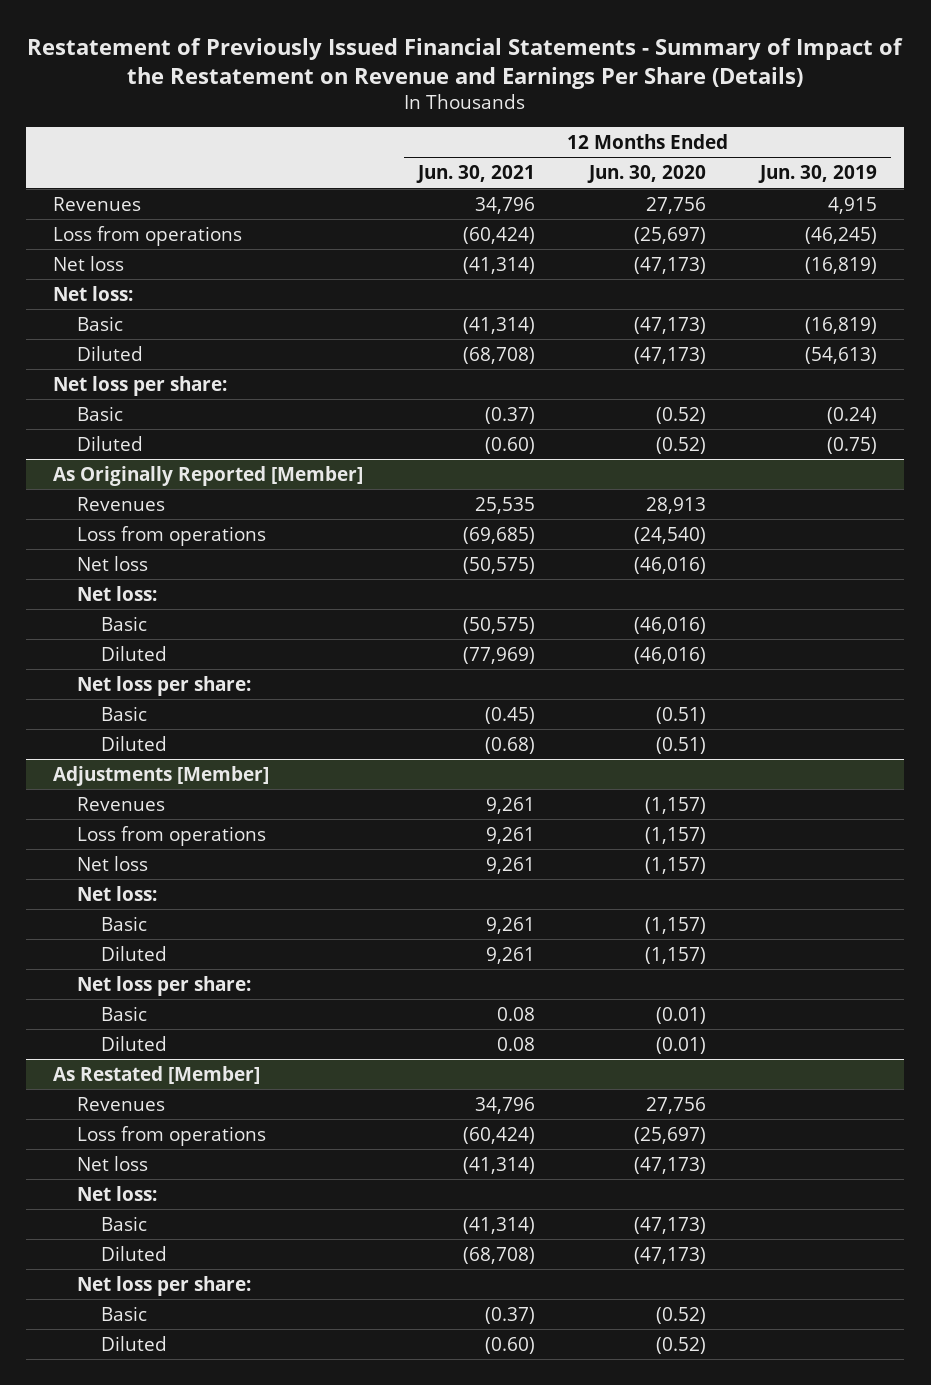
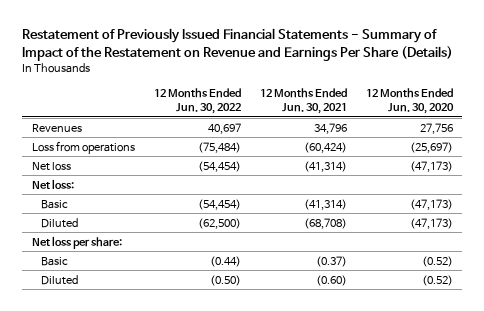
[758,165,878,184] Jun. 30, 2019 -> none
none -> [153,87,241,114] 12 Months Ended Jun. 30, 2022
[53,465,364,486] As Originally Reported [Member] -> none
[77,496,166,511] Revenues -> none
[77,525,267,546] Loss from operations -> none
[77,555,149,571] Net loss -> none
[77,585,158,601] Net loss: -> none
[101,615,148,631] Basic -> none
[101,645,168,661] Diluted -> none
[77,675,252,696] Net loss per share: -> none
[101,705,148,721] Basic -> none
[101,735,168,751] Diluted -> none
[53,765,270,786] Adjustments [Member] -> none
[77,796,166,811] Revenues -> none
[77,825,267,846] Loss from operations -> none
[77,855,149,871] Net loss -> none
[77,885,158,901] Net loss: -> none
[101,915,148,931] Basic -> none
[101,945,168,961] Diluted -> none
[77,975,252,996] Net loss per share: -> none
[101,1005,148,1021] Basic -> none
[101,1035,168,1051] Diluted -> none
[53,1065,261,1084] As Restated [Member] -> none
[77,1096,166,1111] Revenues -> none
[77,1125,267,1146] Loss from operations -> none
[77,1155,149,1171] Net loss -> none
[77,1185,158,1201] Net loss: -> none
[101,1215,148,1231] Basic -> none
[101,1245,168,1261] Diluted -> none
[77,1275,252,1296] Net loss per share: -> none
[101,1305,148,1321] Basic -> none
[101,1335,168,1351] Diluted -> none

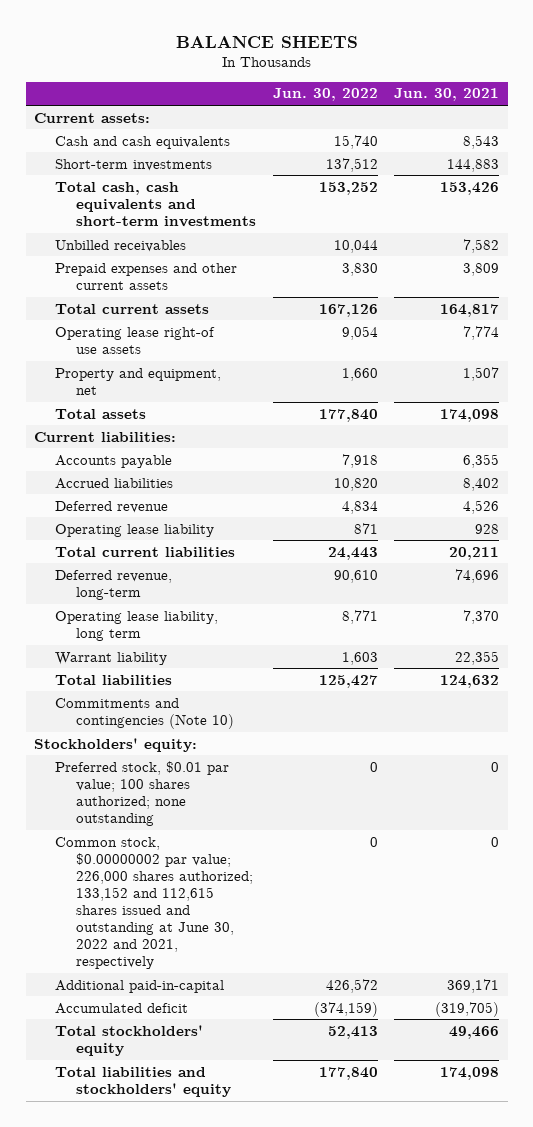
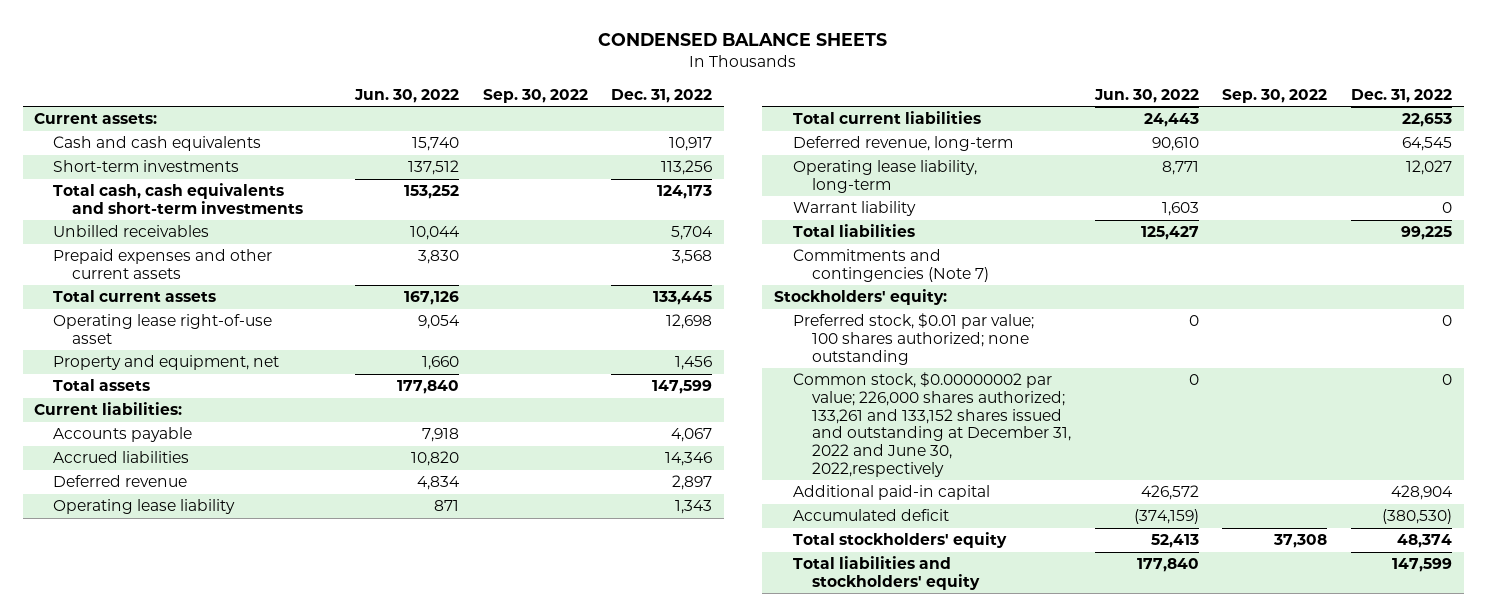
[175,35,358,48] BALANCE SHEETS -> [598,33,888,47] CONDENSED BALANCE SHEETS
[394,88,500,102] Jun. 30, 2021 -> none
none -> [482,88,588,103] Sep. 30, 2022
none -> [611,88,713,103] Dec. 31, 2022
[55,326,216,354] Operating lease right-of use assets -> [53,314,273,344] Operating lease right-of-use asset
[55,610,219,641] Operating lease liability, long term -> [793,160,978,193] Operating lease liability, long-term
[55,697,235,729] Commitments and contingencies (Note 10) -> [793,249,990,282] Commitments and contingencies (Note 7)
[55,836,254,970] Common stock, $0.00000002 par value; 226,000 shares authorized; 133,152 and 112,615 shares issued and outstanding at June 30, 2022 and 2021, respectively -> [793,372,1072,477] Common stock, $0.00000002 par value; 226,000 shares authorized; 133,261 and 133,152 shares issued and outstanding at December 31, 2022 and June 30, 2022,respectively
[55,979,225,993] Additional paid-in-capital -> [793,485,991,501] Additional paid-in capital

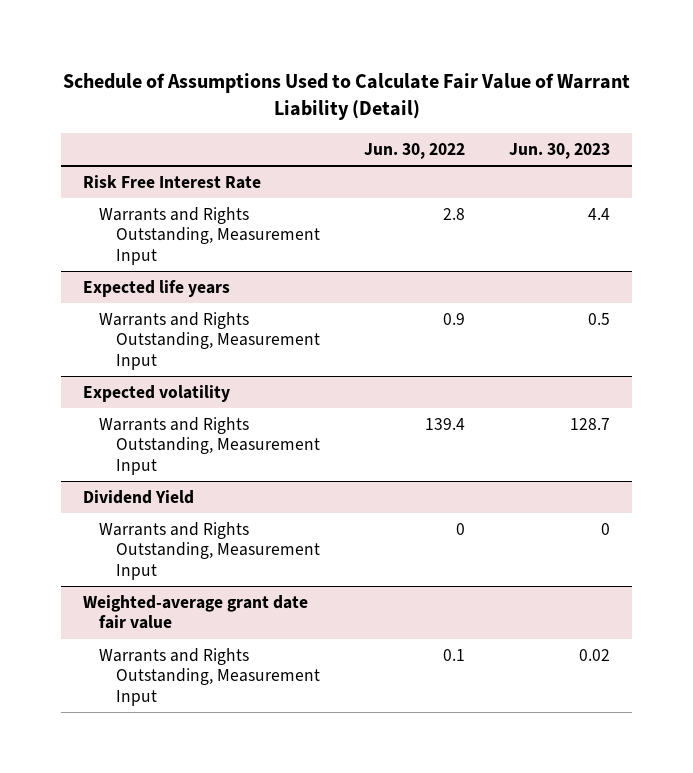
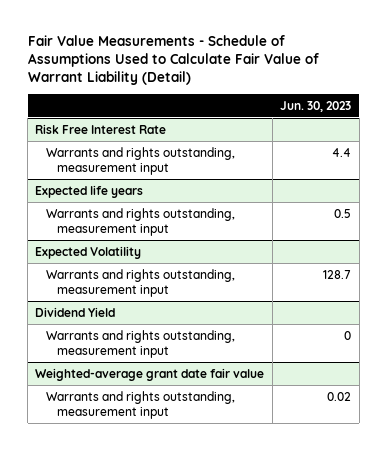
[62,72,630,121] Schedule of Assumptions Used to Calculate Fair Value of Warrant Liability (Detail) -> [27,34,319,86] Fair Value Measurements - Schedule of Assumptions Used to Calculate Fair Value of Warrant Liability (Detail)
[364,142,466,159] Jun. 30, 2022 -> none
[99,206,320,265] Warrants and Rights Outstanding, Measurement Input -> [45,146,235,175] Warrants and rights outstanding, measurement input
[99,311,320,370] Warrants and Rights Outstanding, Measurement Input -> [45,207,235,236] Warrants and rights outstanding, measurement input
[82,384,230,402] Expected volatility -> [35,245,142,259] Expected Volatility
[99,416,320,475] Warrants and Rights Outstanding, Measurement Input -> [45,268,235,297] Warrants and rights outstanding, measurement input
[99,521,320,580] Warrants and Rights Outstanding, Measurement Input -> [45,329,235,358] Warrants and rights outstanding, measurement input
[99,647,320,706] Warrants and Rights Outstanding, Measurement Input -> [45,390,235,419] Warrants and rights outstanding, measurement input

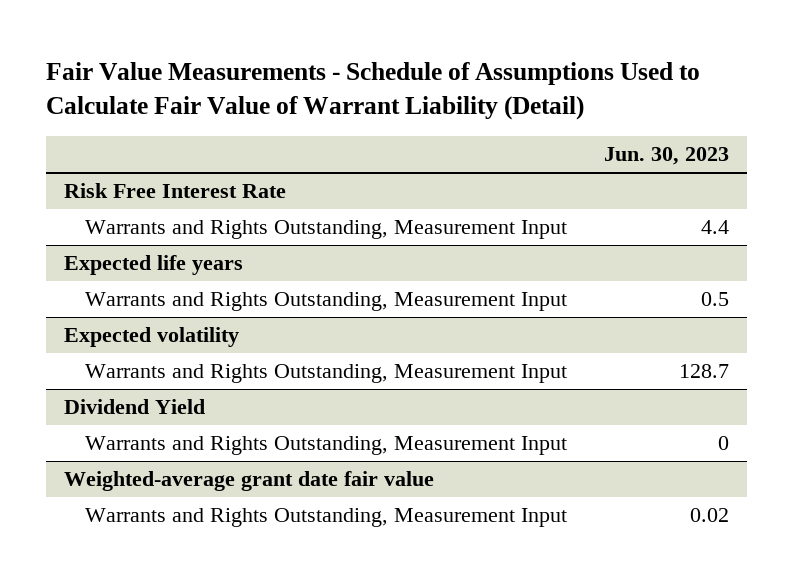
[45,146,235,175] Warrants and rights outstanding, measurement input -> [84,219,567,239] Warrants and Rights Outstanding, Measurement Input
[45,207,235,236] Warrants and rights outstanding, measurement input -> [84,291,567,311] Warrants and Rights Outstanding, Measurement Input
[35,245,142,259] Expected Volatility -> [64,326,240,347] Expected volatility
[45,268,235,297] Warrants and rights outstanding, measurement input -> [84,363,567,383] Warrants and Rights Outstanding, Measurement Input
[45,329,235,358] Warrants and rights outstanding, measurement input -> [84,435,567,455] Warrants and Rights Outstanding, Measurement Input
[45,390,235,419] Warrants and rights outstanding, measurement input -> [84,507,567,527] Warrants and Rights Outstanding, Measurement Input

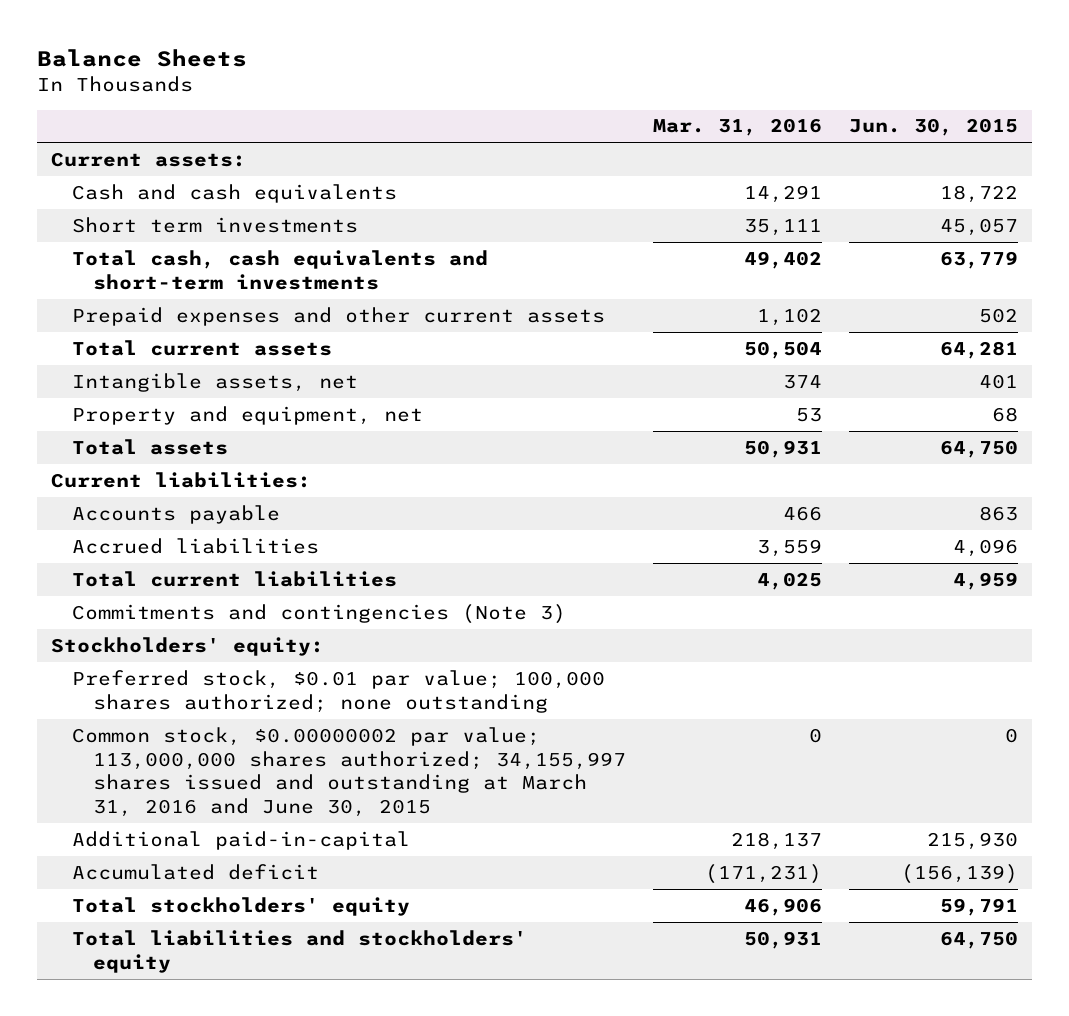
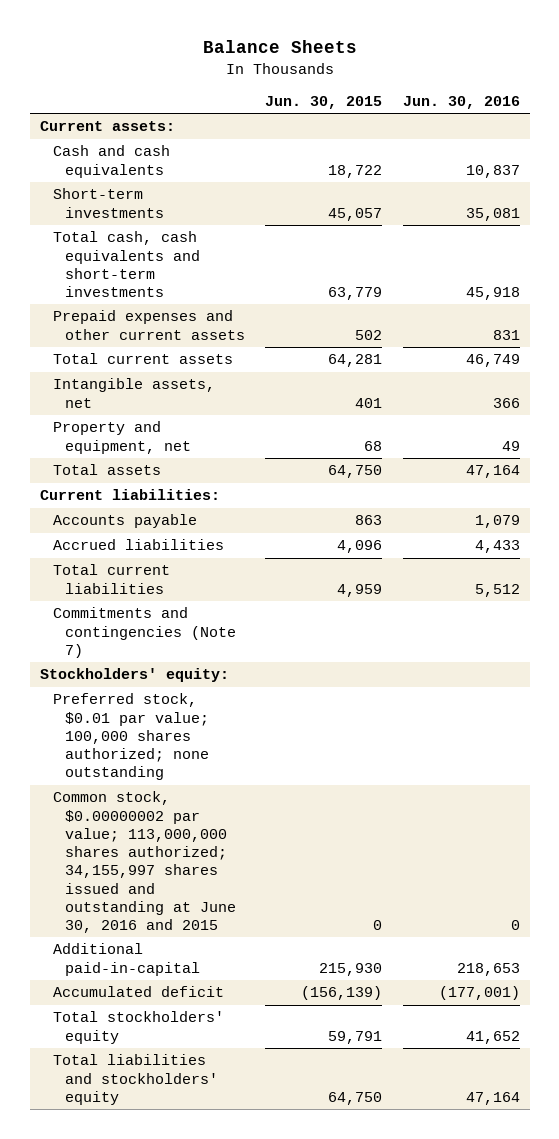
[653,118,823,137] Mar. 31, 2016 -> none
none -> [402,95,520,109] Jun. 30, 2016
[72,216,359,233] Short term investments -> [52,188,165,218] Short-term investments
[72,603,567,624] Commitments and contingencies (Note 3) -> [52,607,237,658] Commitments and contingencies (Note 7)
[72,726,627,818] Common stock, $0.00000002 par value; 113,000,000 shares authorized; 34,155,997 shares issued and outstanding at March 31, 2016 and June 30, 2015 -> [52,791,237,934] Common stock, $0.00000002 par value; 113,000,000 shares authorized; 34,155,997 shares issued and outstanding at June 30, 2016 and 2015

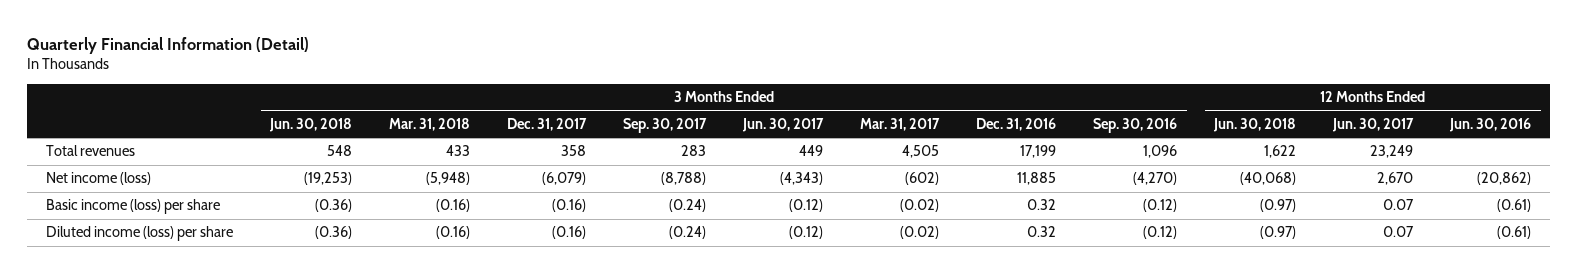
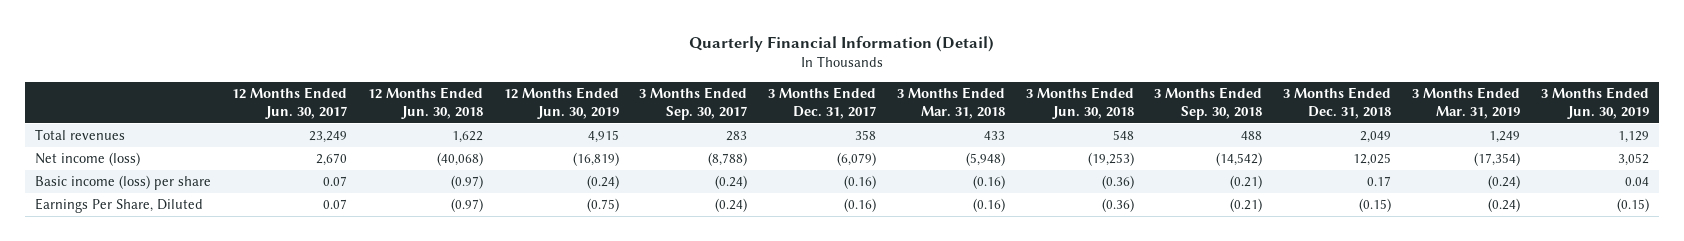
[742,118,825,133] Jun. 30, 2017 -> none
[860,118,941,132] Mar. 31, 2017 -> none
[976,118,1057,132] Dec. 31, 2016 -> none
[1093,118,1178,134] Sep. 30, 2016 -> none
[1449,118,1532,133] Jun. 30, 2016 -> none
none -> [503,87,619,119] 12 Months Ended Jun. 30, 2019
none -> [1154,87,1263,120] 3 Months Ended Sep. 30, 2018
none -> [1283,87,1392,119] 3 Months Ended Dec. 31, 2018
none -> [1411,87,1520,119] 3 Months Ended Mar. 31, 2019
none -> [1540,87,1649,119] 3 Months Ended Jun. 30, 2019
[45,226,233,242] Diluted income (loss) per share -> [35,198,204,214] Earnings Per Share, Diluted

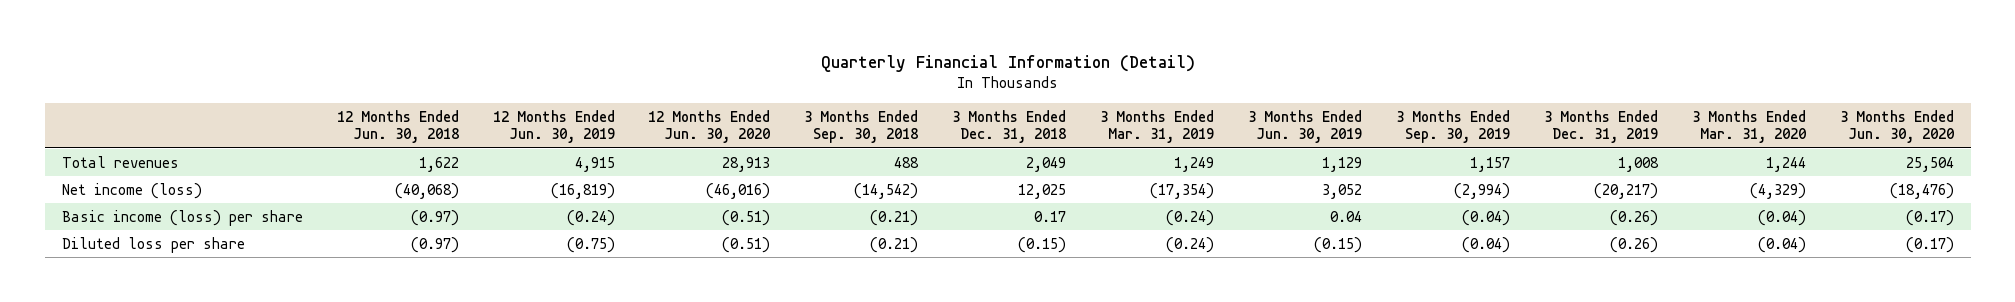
[232,87,348,119] 12 Months Ended Jun. 30, 2017 -> none
[639,87,748,120] 3 Months Ended Sep. 30, 2017 -> none
[768,87,877,119] 3 Months Ended Dec. 31, 2017 -> none
[896,87,1005,119] 3 Months Ended Mar. 31, 2018 -> none
[1025,87,1134,119] 3 Months Ended Jun. 30, 2018 -> none
none -> [648,109,771,144] 12 Months Ended Jun. 30, 2020
none -> [1395,109,1510,144] 3 Months Ended Sep. 30, 2019
none -> [1543,109,1658,144] 3 Months Ended Dec. 31, 2019
none -> [1691,109,1806,144] 3 Months Ended Mar. 31, 2020
none -> [1839,109,1954,144] 3 Months Ended Jun. 30, 2020
[35,198,204,214] Earnings Per Share, Diluted -> [61,236,245,253] Diluted loss per share

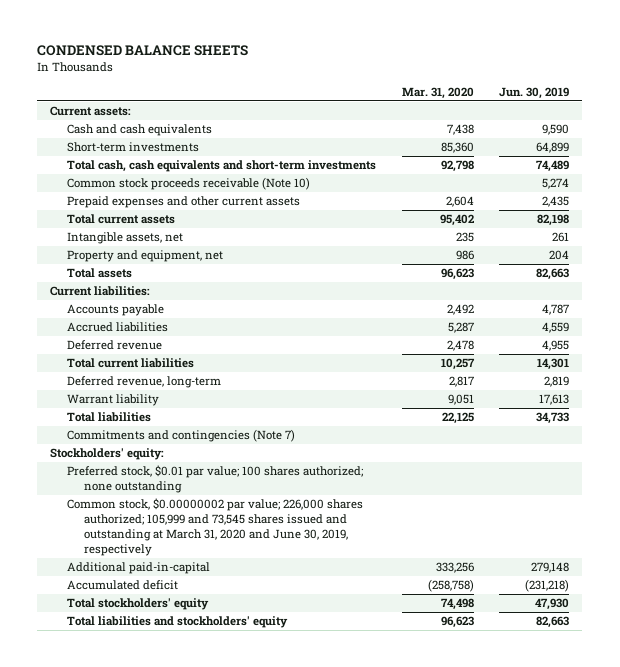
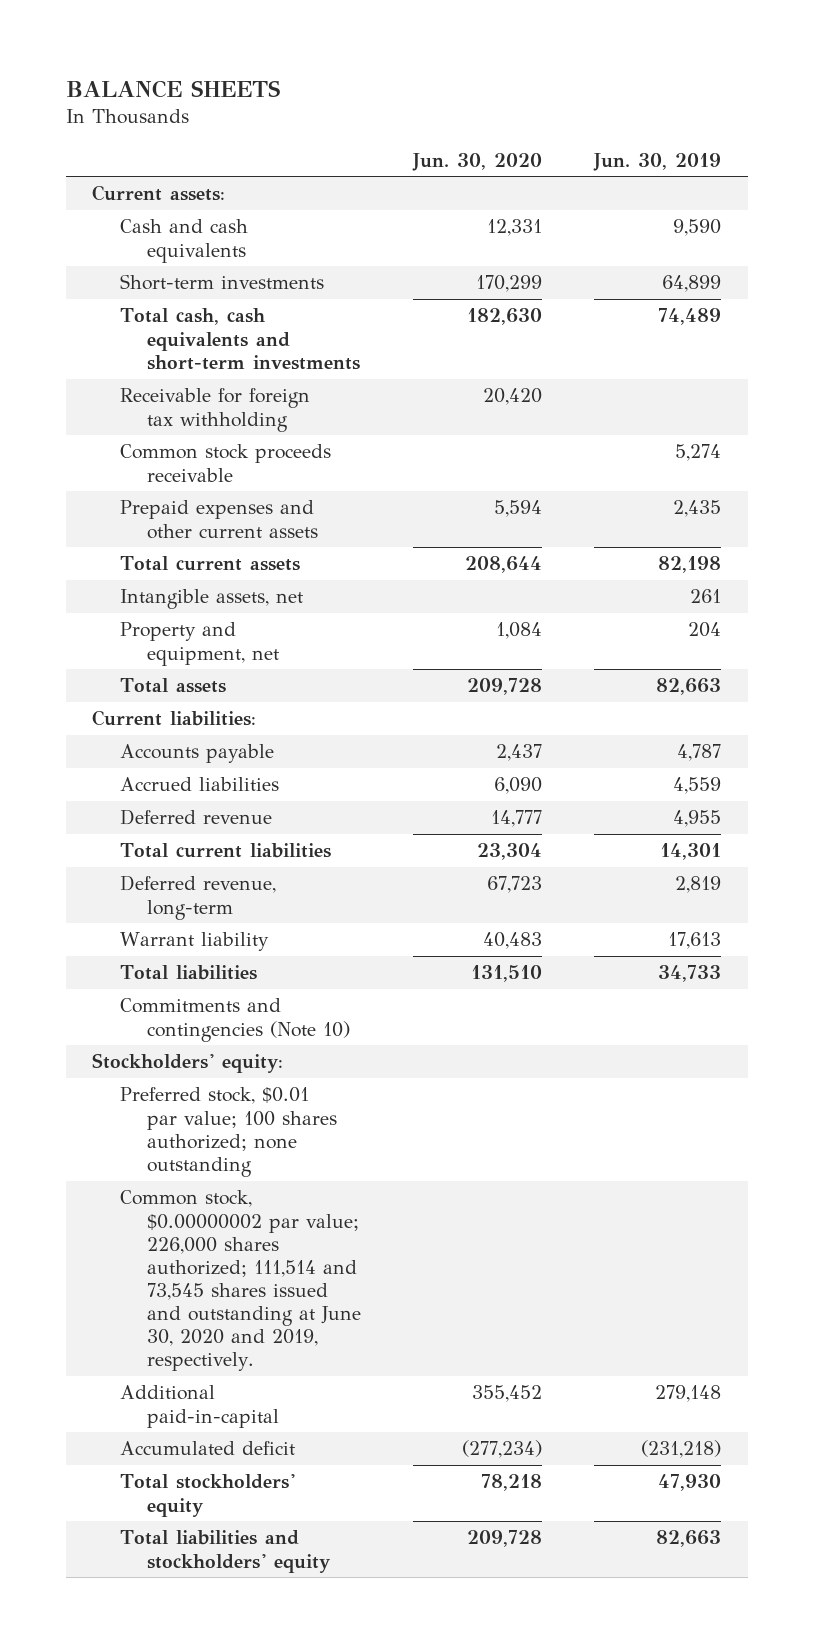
[37,45,249,57] CONDENSED BALANCE SHEETS -> [66,79,281,98] BALANCE SHEETS
[401,86,474,99] Mar. 31, 2020 -> none
none -> [412,152,543,171] Jun. 30, 2020
none -> [119,388,310,432] Receivable for foreign tax withholding
[67,177,311,191] Common stock proceeds receivable (Note 10) -> [119,444,331,482] Common stock proceeds receivable
[67,429,296,443] Commitments and contingencies (Note 7) -> [119,998,351,1042] Commitments and contingencies (Note 10)
[67,498,364,557] Common stock, $0.00000002 par value; 226,000 shares authorized; 105,999 and 73,545 shares issued and outstanding at March 31, 2020 and June 30, 2019, respectively -> [119,1190,362,1372] Common stock, $0.00000002 par value; 226,000 shares authorized; 111,514 and 73,545 shares issued and outstanding at June 30, 2020 and 2019, respectively.

